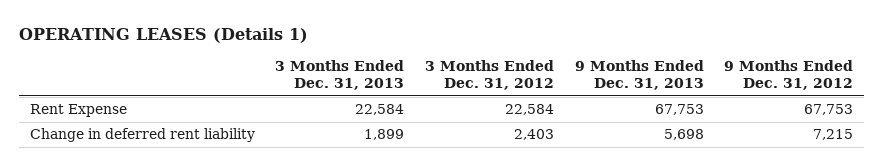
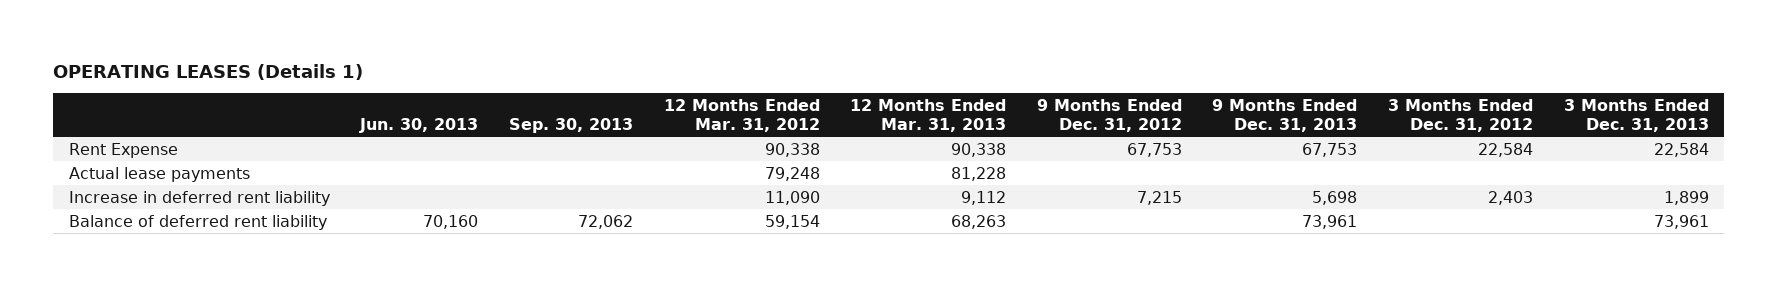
none -> [359,118,479,134] Jun. 30, 2013
none -> [508,118,633,134] Sep. 30, 2013
none -> [663,98,820,133] 12 Months Ended Mar. 31, 2012
none -> [850,98,1007,133] 12 Months Ended Mar. 31, 2013
none -> [68,166,250,182] Actual lease payments
[29,128,255,143] Change in deferred rent liability -> [68,190,330,206] Increase in deferred rent liability
none -> [68,214,327,230] Balance of deferred rent liability

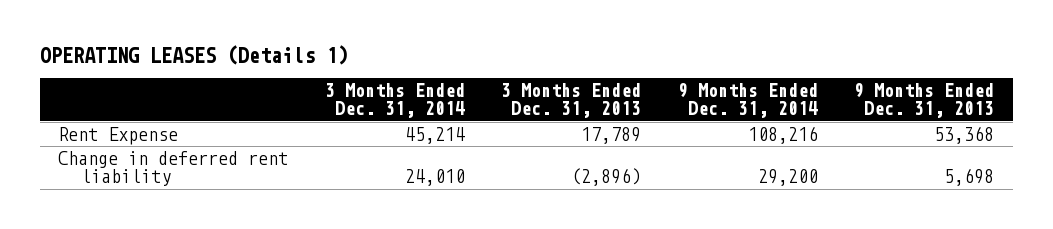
[359,118,479,134] Jun. 30, 2013 -> none
[508,118,633,134] Sep. 30, 2013 -> none
[663,98,820,133] 12 Months Ended Mar. 31, 2012 -> none
[850,98,1007,133] 12 Months Ended Mar. 31, 2013 -> none
[1036,98,1182,133] 9 Months Ended Dec. 31, 2012 -> none
[1388,98,1534,133] 3 Months Ended Dec. 31, 2012 -> none
none -> [324,82,465,119] 3 Months Ended Dec. 31, 2014
none -> [677,82,818,119] 9 Months Ended Dec. 31, 2014
[68,166,250,182] Actual lease payments -> none
[68,214,327,230] Balance of deferred rent liability -> none
[1302,142,1358,157] 67,753 -> [934,126,995,145] 53,368
[1653,142,1709,157] 22,584 -> [581,127,642,145] 17,789
[68,190,330,206] Increase in deferred rent liability -> [58,151,289,187] Change in deferred rent liability
[1663,190,1709,205] 1,899 -> [571,168,642,187] (2,896)

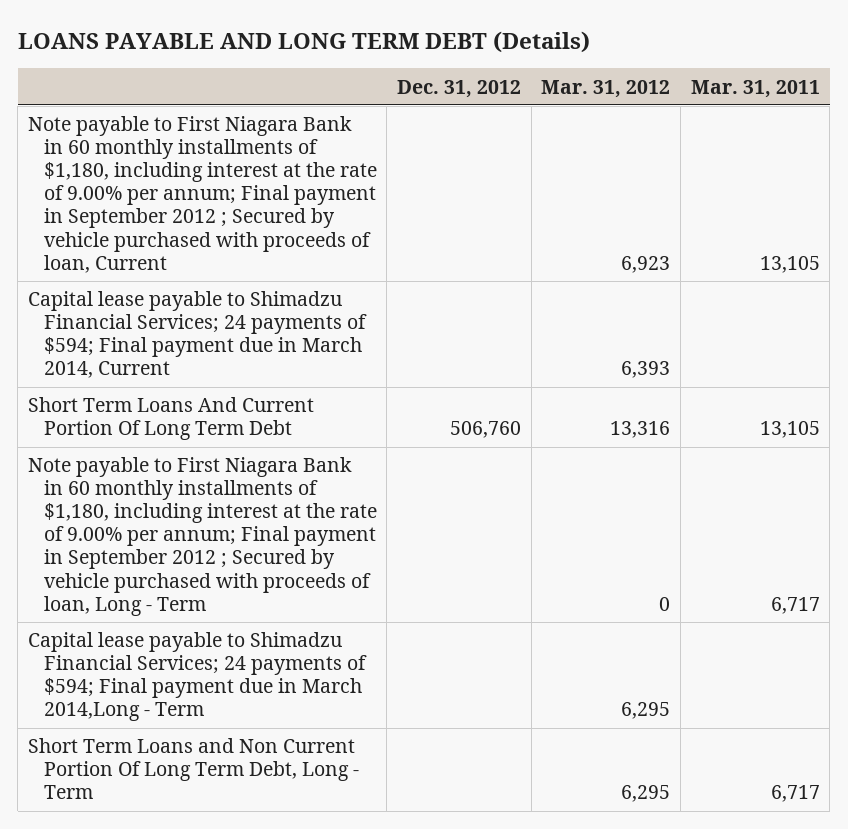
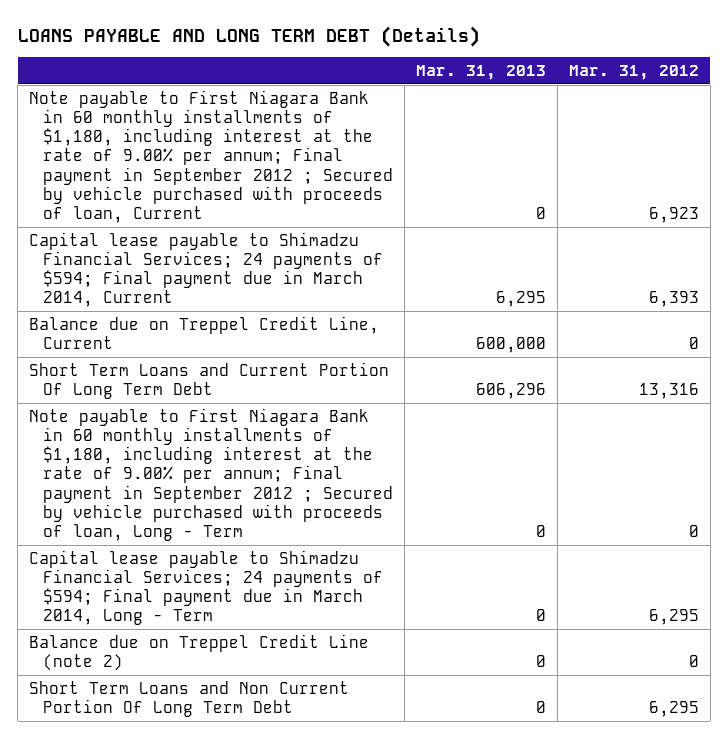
[397,79,522,98] Dec. 31, 2012 -> none
[690,79,820,98] Mar. 31, 2011 -> none
none -> [415,64,546,80] Mar. 31, 2013
none -> [29,315,380,349] Balance due on Treppel Credit Line, Current
[28,397,315,441] Short Term Loans And Current Portion Of Long Term Debt -> [29,361,390,399] Short Term Loans and Current Portion Of Long Term Debt
[28,632,367,722] Capital lease payable to Shimadzu Financial Services; 24 payments of $594; Final payment due in March 2014,Long - Term -> [29,549,383,626] Capital lease payable to Shimadzu Financial Services; 24 payments of $594; Final payment due in March 2014, Long - Term
none -> [29,633,370,671] Balance due on Treppel Credit Line (note 2)
[28,738,359,800] Short Term Loans and Non Current Portion Of Long Term Debt, Long - Term -> [29,680,350,717] Short Term Loans and Non Current Portion Of Long Term Debt

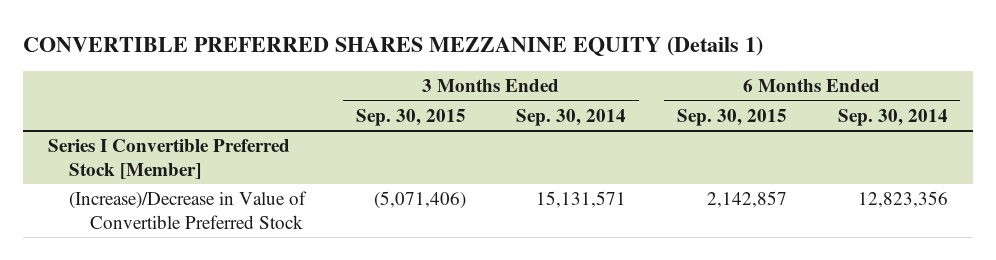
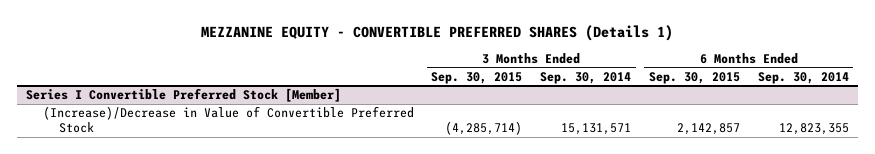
[22,36,763,57] CONVERTIBLE PREFERRED SHARES MEZZANINE EQUITY (Details 1) -> [201,24,674,41] MEZZANINE EQUITY - CONVERTIBLE PREFERRED SHARES (Details 1)
[373,191,466,210] (5,071,406) -> [445,120,523,135] (4,285,714)
[857,191,948,209] 12,823,356 -> [778,122,849,135] 12,823,355

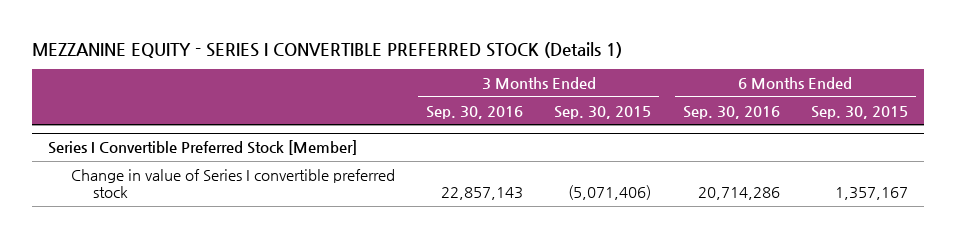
[201,24,674,41] MEZZANINE EQUITY - CONVERTIBLE PREFERRED SHARES (Details 1) -> [32,41,623,58] MEZZANINE EQUITY - SERIES I CONVERTIBLE PREFERRED STOCK (Details 1)
[540,71,632,84] Sep. 30, 2014 -> none
[757,71,849,84] Sep. 30, 2014 -> none
none -> [425,105,523,119] Sep. 30, 2016
none -> [682,105,780,119] Sep. 30, 2016
[42,106,414,133] (Increase)/Decrease in Value of Convertible Preferred Stock -> [70,168,395,198] Change in value of Series I convertible preferred stock
[445,120,523,135] (4,285,714) -> [568,184,652,200] (5,071,406)
[676,122,740,135] 2,142,857 -> [835,186,909,200] 1,357,167

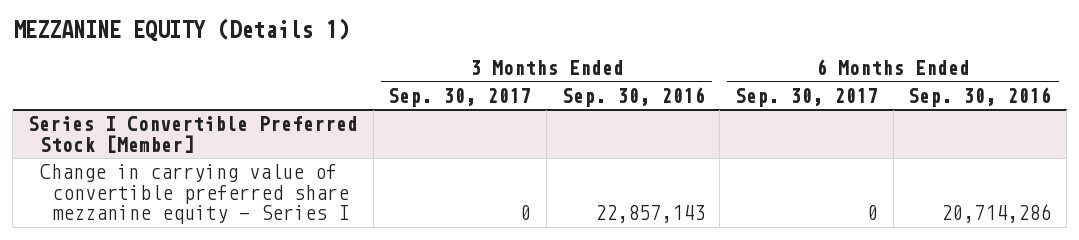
[32,41,623,58] MEZZANINE EQUITY - SERIES I CONVERTIBLE PREFERRED STOCK (Details 1) -> [12,17,349,41] MEZZANINE EQUITY (Details 1)
[554,105,652,119] Sep. 30, 2015 -> none
[811,105,909,119] Sep. 30, 2015 -> none
none -> [388,87,532,107] Sep. 30, 2017
none -> [735,87,879,107] Sep. 30, 2017
[70,168,395,198] Change in value of Series I convertible preferred stock -> [39,164,349,225] Change in carrying value of convertible preferred share mezzanine equity - Series I

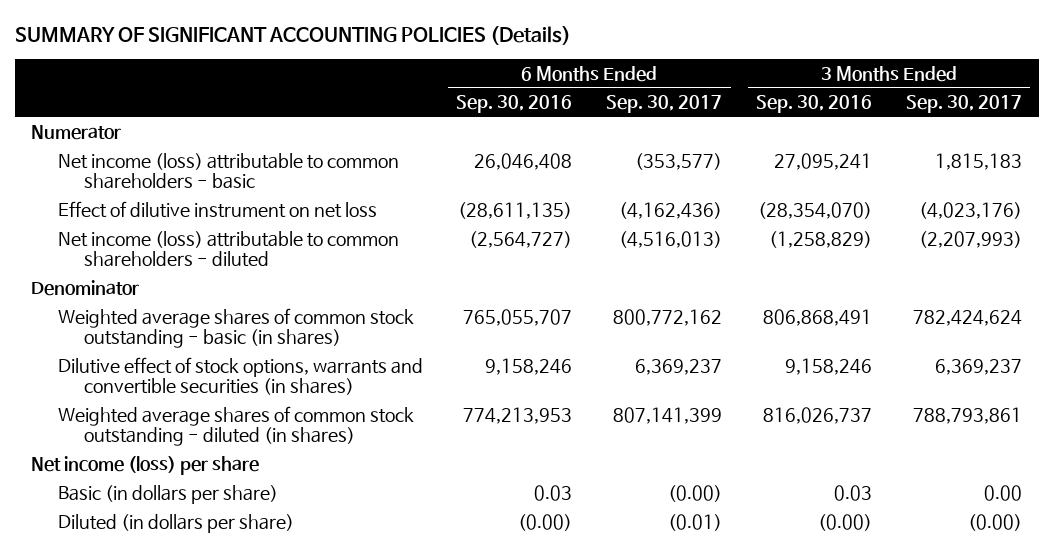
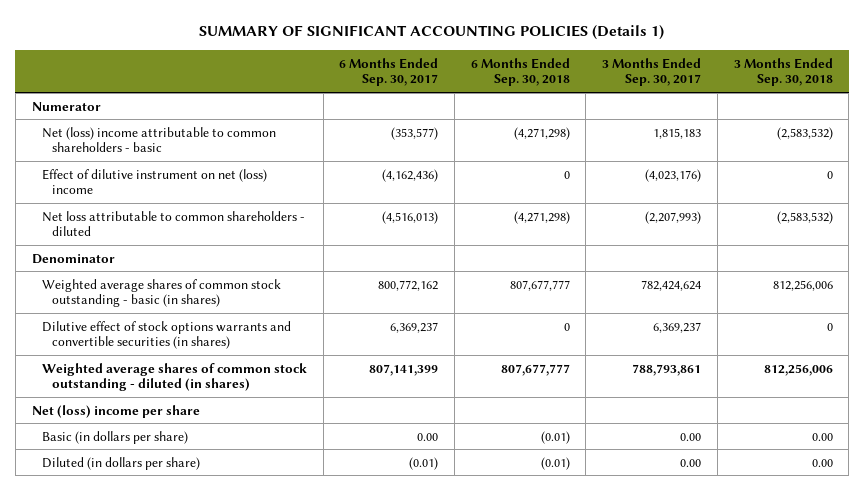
[14,25,571,45] SUMMARY OF SIGNIFICANT ACCOUNTING POLICIES (Details) -> [199,25,665,41] SUMMARY OF SIGNIFICANT ACCOUNTING POLICIES (Details 1)
[456,95,573,114] Sep. 30, 2016 -> none
[755,95,872,114] Sep. 30, 2016 -> none
none -> [470,57,570,87] 6 Months Ended Sep. 30, 2018
none -> [733,57,833,87] 3 Months Ended Sep. 30, 2018
[57,152,399,190] Net income (loss) attributable to common shareholders - basic -> [41,126,276,153] Net (loss) income attributable to common shareholders - basic
[57,200,377,218] Effect of dilutive instrument on net loss -> [41,168,267,195] Effect of dilutive instrument on net (loss) income
[57,230,399,268] Net income (loss) attributable to common shareholders - diluted -> [41,210,305,237] Net loss attributable to common shareholders - diluted
[57,356,423,396] Dilutive effect of stock options, warrants and convertible securities (in shares) -> [41,320,291,350] Dilutive effect of stock options warrants and convertible securities (in shares)
[31,455,260,475] Net income (loss) per share -> [31,404,200,418] Net (loss) income per share
[668,484,723,502] (0.00) -> [417,432,439,441] 0.00
[967,513,1022,531] (0.00) -> [680,458,702,467] 0.00

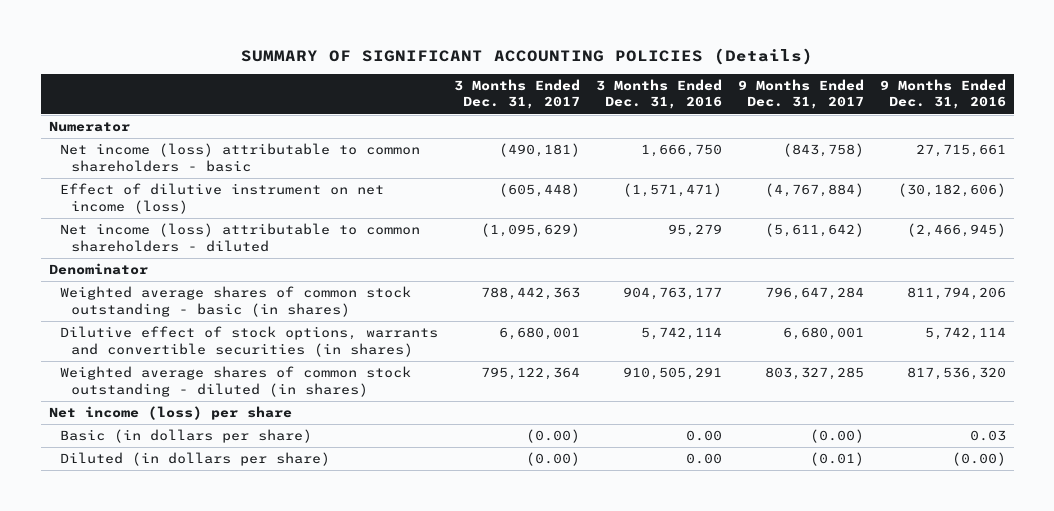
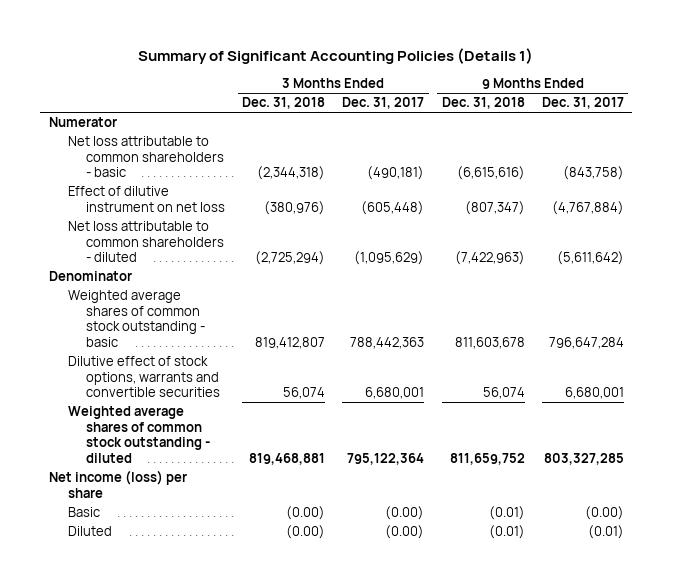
[241,47,814,65] SUMMARY OF SIGNIFICANT ACCOUNTING POLICIES (Details) -> [138,47,534,64] Summary of Significant Accounting Policies (Details 1)
[595,78,722,110] 3 Months Ended Dec. 31, 2016 -> none
[879,78,1006,110] 9 Months Ended Dec. 31, 2016 -> none
none -> [242,97,326,110] Dec. 31, 2018
none -> [441,97,525,110] Dec. 31, 2018
[60,143,421,172] Net income (loss) attributable to common shareholders - basic -> [67,136,225,178] Net loss attributable to common shareholders - basic
[60,183,385,214] Effect of dilutive instrument on net income (loss) -> [67,186,226,212] Effect of dilutive instrument on net loss
[60,223,421,252] Net income (loss) attributable to common shareholders - diluted -> [67,221,225,263] Net loss attributable to common shareholders - diluted
[60,286,412,317] Weighted average shares of common stock outstanding - basic (in shares) -> [67,290,206,347] Weighted average shares of common stock outstanding - basic
[60,326,439,357] Dilutive effect of stock options, warrants and convertible securities (in shares) -> [67,356,221,398] Dilutive effect of stock options, warrants and convertible securities
[60,366,412,397] Weighted average shares of common stock outstanding - diluted (in shares) -> [67,406,211,463] Weighted average shares of common stock outstanding - diluted
[60,429,313,444] Basic (in dollars per share) -> [67,507,100,518] Basic
[60,452,331,467] Diluted (in dollars per share) -> [67,526,112,537] Diluted

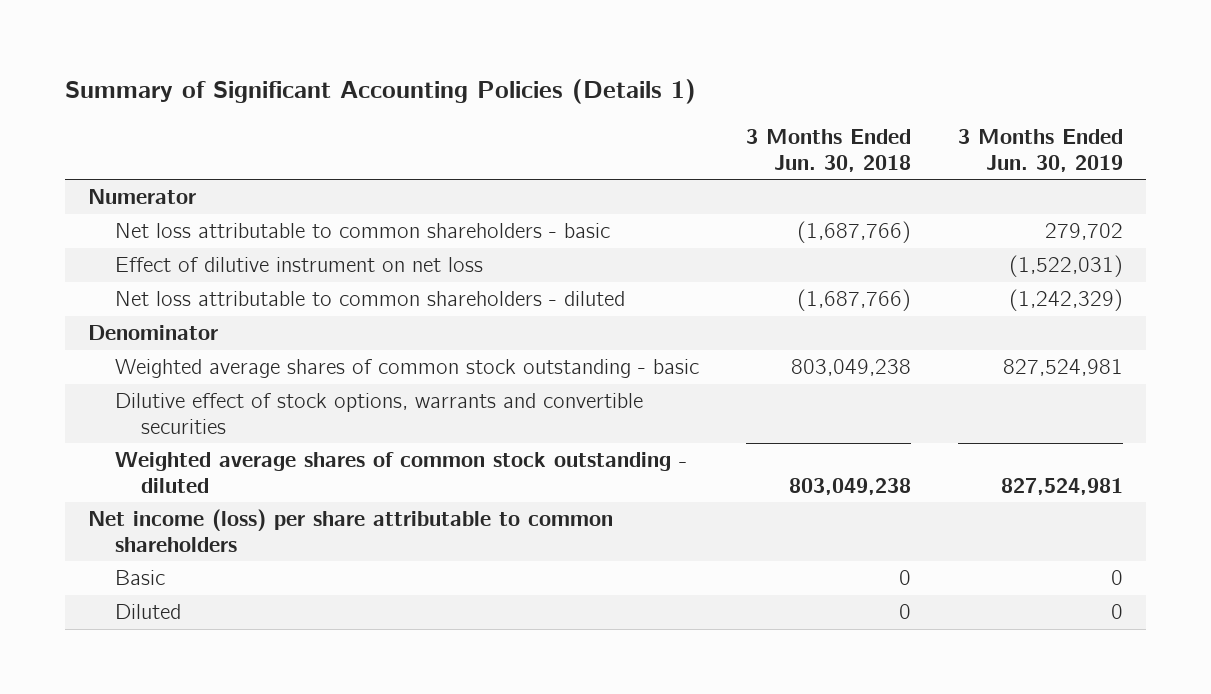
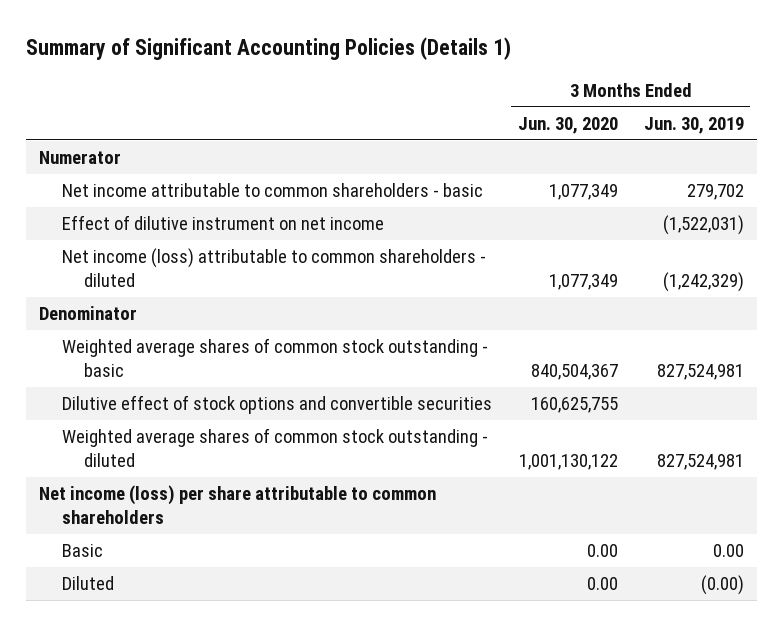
[745,129,911,173] 3 Months Ended Jun. 30, 2018 -> none
none -> [517,117,618,135] Jun. 30, 2020
[114,223,610,239] Net loss attributable to common shareholders - basic -> [61,183,483,198] Net income attributable to common shareholders - basic
[114,257,483,273] Effect of dilutive instrument on net loss -> [61,215,384,231] Effect of dilutive instrument on net income
[114,291,625,307] Net loss attributable to common shareholders - diluted -> [61,248,486,288] Net income (loss) attributable to common shareholders - diluted
[114,393,643,435] Dilutive effect of stock options, warrants and convertible securities -> [61,395,492,415] Dilutive effect of stock options and convertible securities
[1110,570,1123,586] 0 -> [712,544,744,558] 0.00
[1110,604,1123,620] 0 -> [700,575,744,596] (0.00)

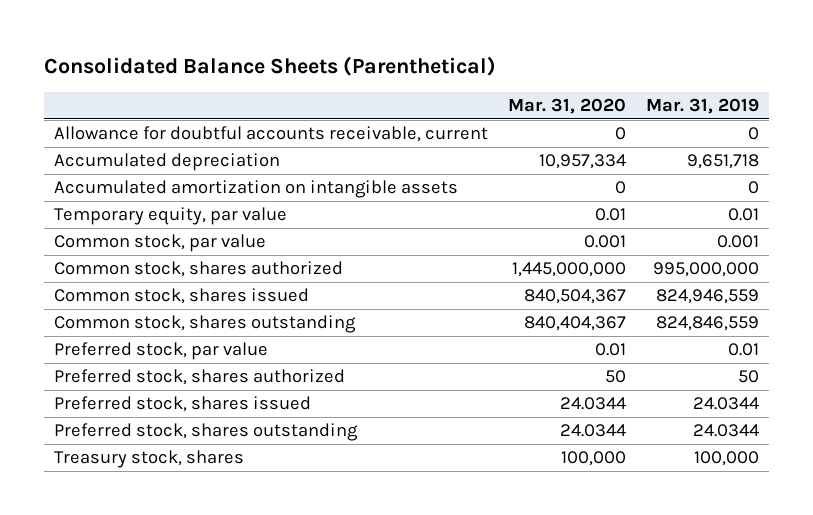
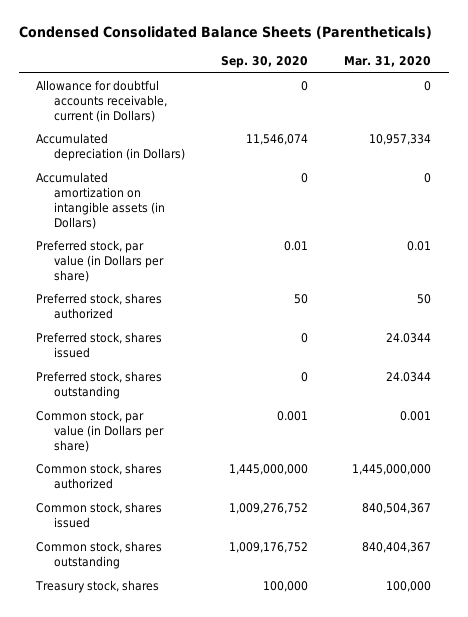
[44,56,497,77] Consolidated Balance Sheets (Parenthetical) -> [18,26,432,40] Condensed Consolidated Balance Sheets (Parentheticals)
[645,98,759,115] Mar. 31, 2019 -> none
none -> [221,56,309,69] Sep. 30, 2020
[54,207,288,226] Temporary equity, par value -> none
[54,234,267,253] Common stock, par value -> none
[54,126,489,143] Allowance for doubtful accounts receivable, current -> [36,80,168,122] Allowance for doubtful accounts receivable, current (in Dollars)
[54,153,281,172] Accumulated depreciation -> [36,133,186,162] Accumulated depreciation (in Dollars)
[54,180,459,199] Accumulated amortization on intangible assets -> [36,172,166,229] Accumulated amortization on intangible assets (in Dollars)
[54,342,269,361] Preferred stock, par value -> [36,240,165,282] Preferred stock, par value (in Dollars per share)
none -> [36,410,165,452] Common stock, par value (in Dollars per share)
[54,261,344,278] Common stock, shares authorized -> [36,463,163,490] Common stock, shares authorized
[54,288,310,305] Common stock, shares issued -> [36,502,163,529] Common stock, shares issued
[54,315,357,334] Common stock, shares outstanding -> [36,541,163,570] Common stock, shares outstanding

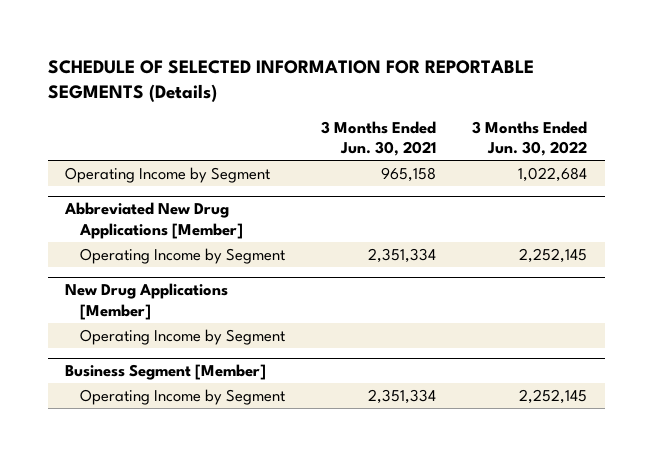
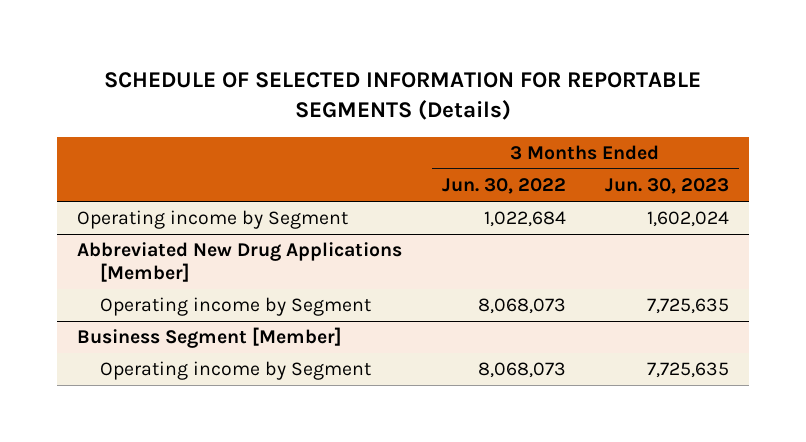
[321,120,437,157] 3 Months Ended Jun. 30, 2021 -> none
none -> [605,178,730,195] Jun. 30, 2023
[65,166,271,183] Operating Income by Segment -> [77,210,349,230] Operating income by Segment
[65,283,229,320] New Drug Applications [Member] -> none
[80,328,286,345] Operating Income by Segment -> none
[80,247,286,264] Operating Income by Segment -> [100,297,372,317] Operating income by Segment
[518,247,587,263] 2,252,145 -> [477,298,566,315] 8,068,073
[80,388,286,405] Operating Income by Segment -> [100,361,372,381] Operating income by Segment
[518,388,587,404] 2,252,145 -> [477,362,566,379] 8,068,073

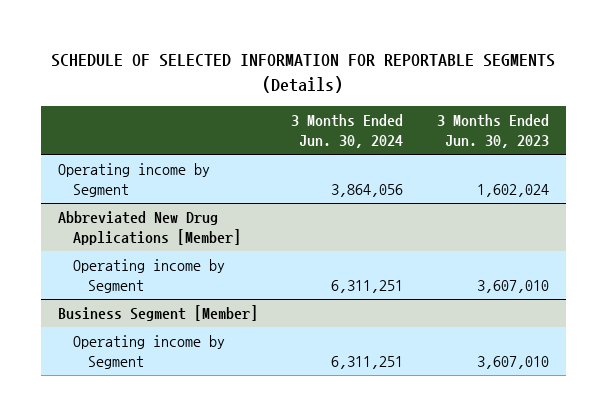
[441,178,566,195] Jun. 30, 2022 -> none
none -> [291,113,404,149] 3 Months Ended Jun. 30, 2024
[647,298,730,315] 7,725,635 -> [476,280,549,294] 3,607,010
[647,362,730,379] 7,725,635 -> [476,356,549,370] 3,607,010

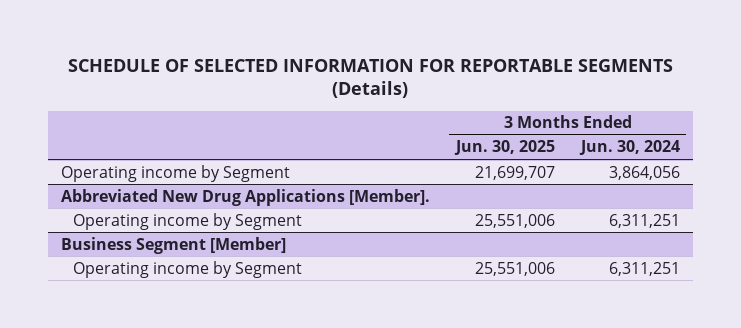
[436,113,549,149] 3 Months Ended Jun. 30, 2023 -> none
none -> [453,140,555,156] Jun. 30, 2025
[57,211,241,246] Abbreviated New Drug Applications [Member] -> [60,188,430,206] Abbreviated New Drug Applications [Member].

